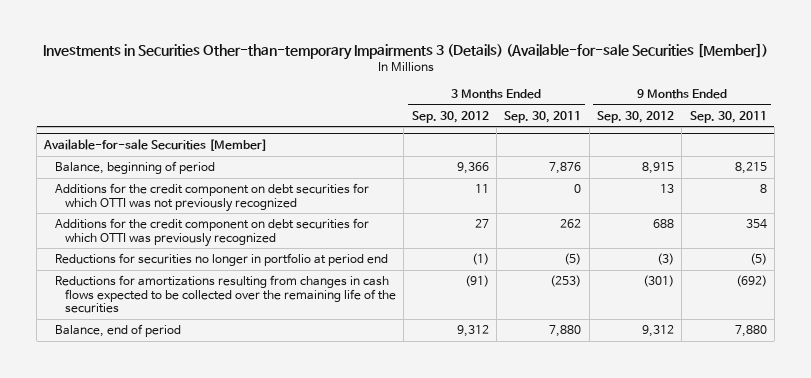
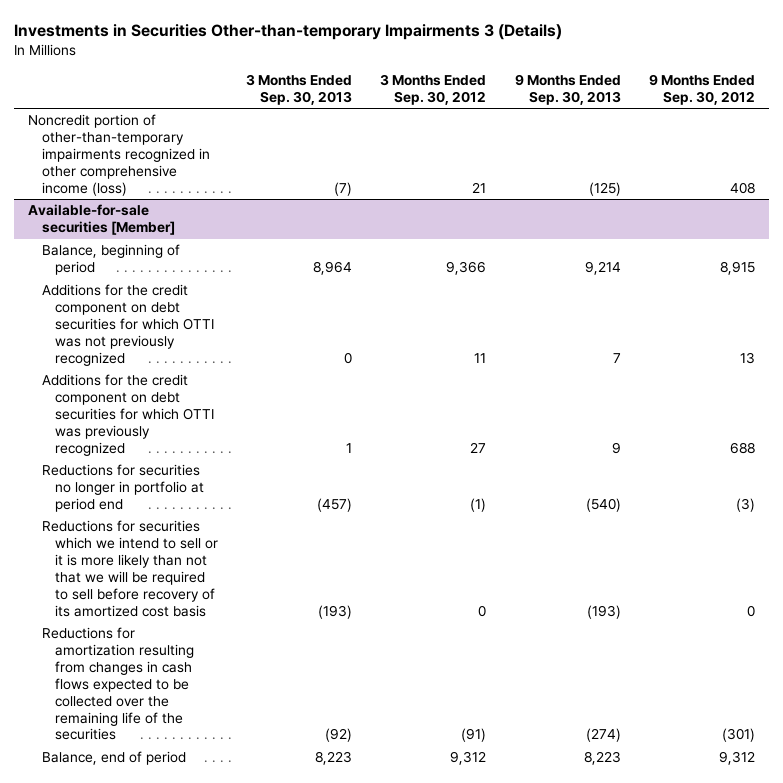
[42,42,768,60] Investments in Securities Other-than-temporary Impairments 3 (Details) (Available-for-sale Securities [Member]) -> [13,23,562,40] Investments in Securities Other-than-temporary Impairments 3 (Details)
[504,110,582,123] Sep. 30, 2011 -> none
[689,110,767,123] Sep. 30, 2011 -> none
none -> [246,74,353,106] 3 Months Ended Sep. 30, 2013
none -> [514,74,621,106] 9 Months Ended Sep. 30, 2013
none -> [28,114,210,196] Noncredit portion of other-than-temporary impairments recognized in other comprehensive income (loss)
[43,138,268,151] Available-for-sale Securities [Member] -> [28,204,175,236] Available-for-sale securities [Member]
none -> [41,520,218,617] Reductions for securities which we intend to sell or it is more likely than not that we will be required to sell before recovery of its amortized cost basis
[54,275,396,314] Reductions for amortizations resulting from changes in cash flows expected to be collected over the remaining life of the securities -> [41,627,194,741] Reductions for amortization resulting from changes in cash flows expected to be collected over the remaining life of the securities

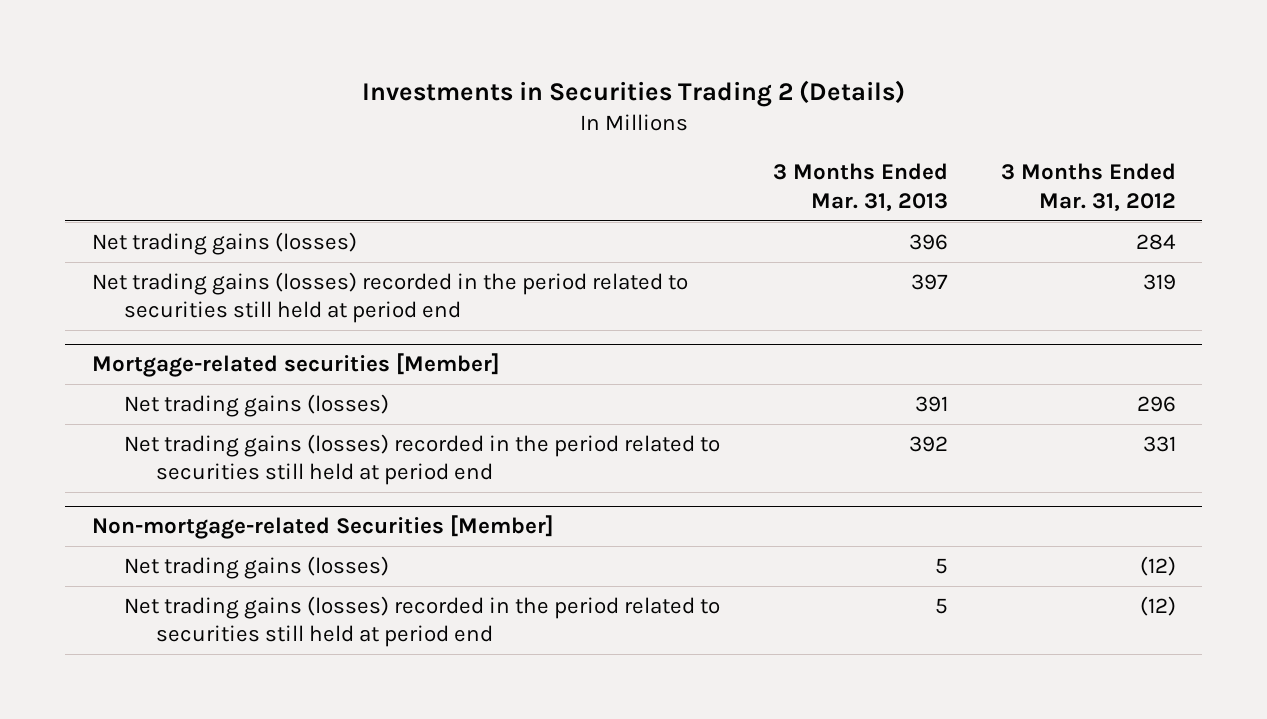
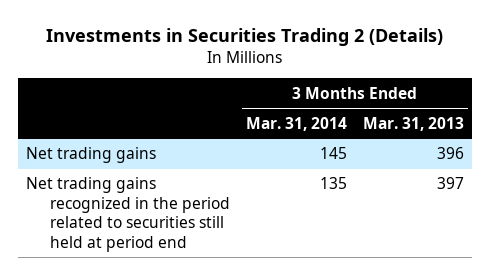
[1000,163,1176,212] 3 Months Ended Mar. 31, 2012 -> none
none -> [245,116,347,131] Mar. 31, 2014
[91,353,500,378] Mortgage-related securities [Member] -> none
[123,394,389,418] Net trading gains (losses) -> none
[123,434,720,486] Net trading gains (losses) recorded in the period related to securities still held at period end -> none
[91,515,554,540] Non-mortgage-related Securities [Member] -> none
[123,556,389,580] Net trading gains (losses) -> none
[123,596,720,648] Net trading gains (losses) recorded in the period related to securities still held at period end -> none
[91,232,357,256] Net trading gains (losses) -> [26,147,157,164] Net trading gains
[91,272,688,324] Net trading gains (losses) recorded in the period related to securities still held at period end -> [26,177,230,252] Net trading gains recognized in the period related to securities still held at period end

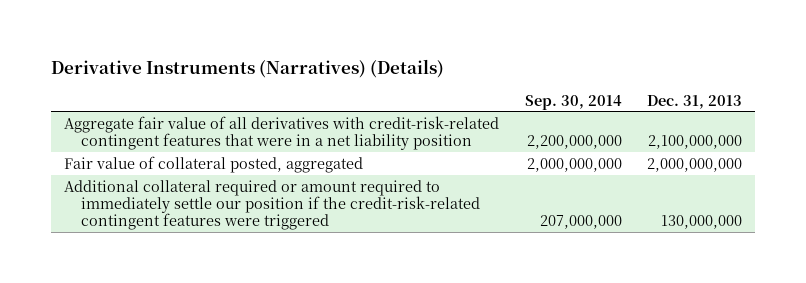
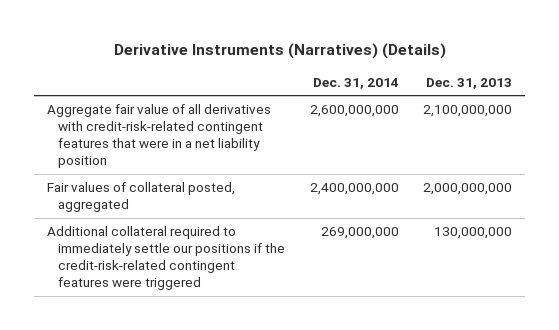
[524,94,622,110] Sep. 30, 2014 -> none
none -> [312,77,399,89] Dec. 31, 2014
[64,155,364,173] Fair value of collateral posted, aggregated -> [46,182,235,213] Fair values of collateral posted, aggregated
[64,179,481,231] Additional collateral required or amount required to immediately settle our position if the credit-risk-related contingent features were triggered -> [46,226,286,290] Additional collateral required to immediately settle our positions if the credit-risk-related contingent features were triggered

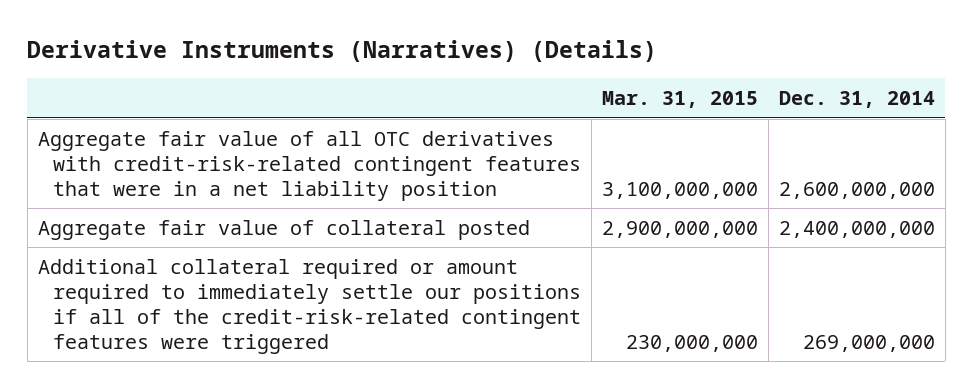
[426,77,513,89] Dec. 31, 2013 -> none
none -> [601,91,758,109] Mar. 31, 2015
[46,104,271,168] Aggregate fair value of all derivatives with credit-risk-related contingent features that were in a net liability position -> [37,130,581,202] Aggregate fair value of all OTC derivatives with credit-risk-related contingent features that were in a net liability position
[46,182,235,213] Fair values of collateral posted, aggregated -> [37,219,530,240] Aggregate fair value of collateral posted
[46,226,286,290] Additional collateral required to immediately settle our positions if the credit-risk-related contingent features were triggered -> [37,258,581,355] Additional collateral required or amount required to immediately settle our positions if all of the credit-risk-related contingent features were triggered

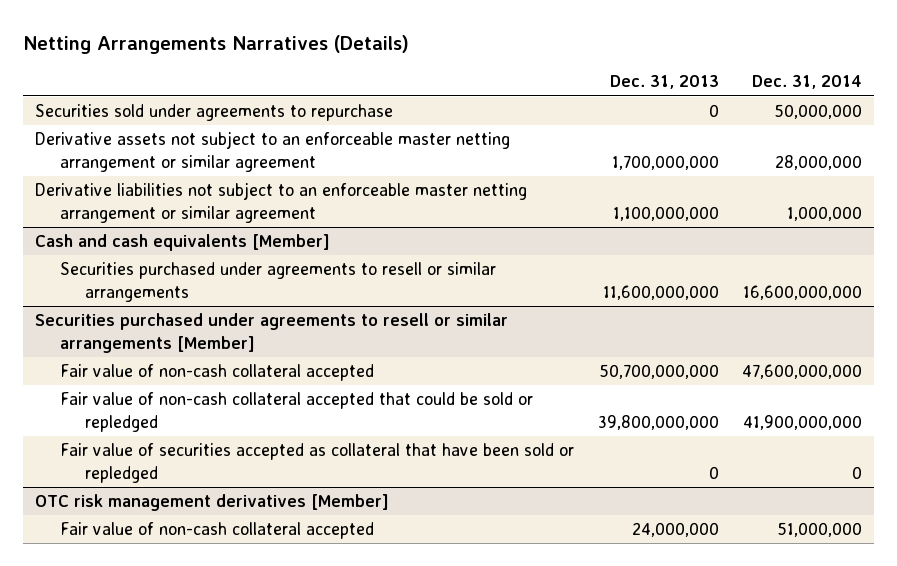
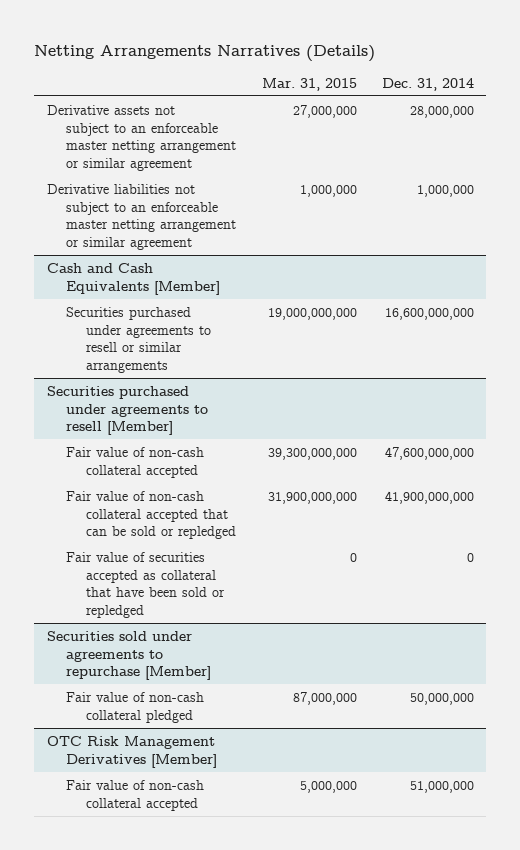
[609,75,719,90] Dec. 31, 2013 -> none
none -> [261,77,357,91] Mar. 31, 2015
[34,104,393,122] Securities sold under agreements to repurchase -> none
[34,234,330,252] Cash and cash equivalents [Member] -> [46,262,221,295] Cash and Cash Equivalents [Member]
[34,313,508,353] Securities purchased under agreements to resell or similar arrangements [Member] -> [46,385,209,436] Securities purchased under agreements to resell [Member]
[60,392,534,432] Fair value of non-cash collateral accepted that could be sold or repledged -> [66,490,236,540] Fair value of non-cash collateral accepted that can be sold or repledged
none -> [46,630,212,681] Securities sold under agreements to repurchase [Member]
none -> [66,691,205,723] Fair value of non-cash collateral pledged
[34,494,389,512] OTC risk management derivatives [Member] -> [46,735,218,768] OTC Risk Management Derivatives [Member]

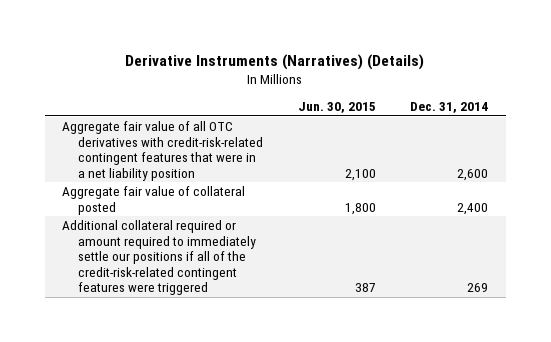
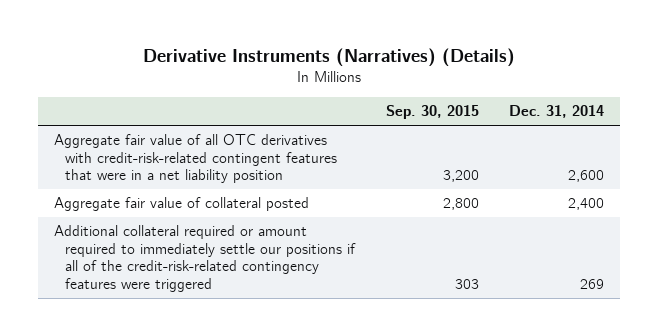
[297,102,376,114] Jun. 30, 2015 -> none
none -> [385,105,479,120] Sep. 30, 2015
[62,220,257,296] Additional collateral required or amount required to immediately settle our positions if all of the credit-risk-related contingent features were triggered -> [53,225,357,292] Additional collateral required or amount required to immediately settle our positions if all of the credit-risk-related contingency features were triggered

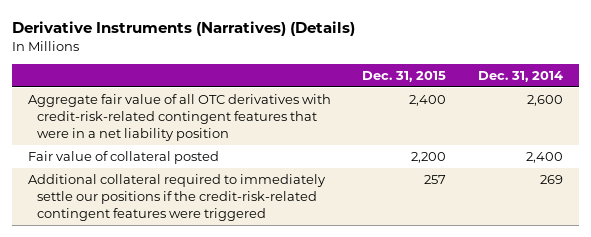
[385,105,479,120] Sep. 30, 2015 -> none
none -> [362,70,447,82] Dec. 31, 2015
[53,197,309,212] Aggregate fair value of collateral posted -> [27,151,219,165] Fair value of collateral posted
[53,225,357,292] Additional collateral required or amount required to immediately settle our positions if all of the credit-risk-related contingency features were triggered -> [27,174,326,222] Additional collateral required to immediately settle our positions if the credit-risk-related contingent features were triggered

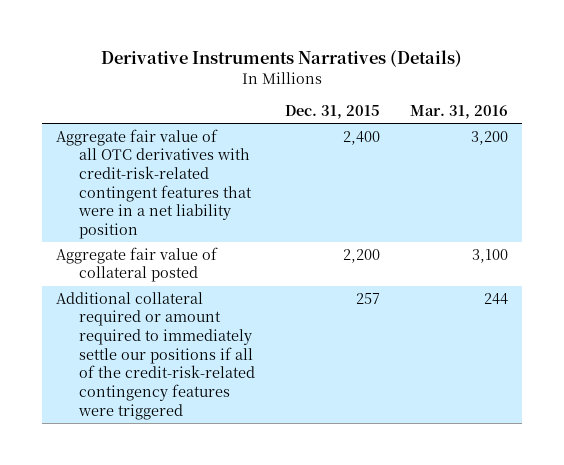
[12,20,356,36] Derivative Instruments (Narratives) (Details) -> [101,50,463,68] Derivative Instruments Narratives (Details)
[478,70,564,82] Dec. 31, 2014 -> none
none -> [409,104,508,119] Mar. 31, 2016
[27,151,219,165] Fair value of collateral posted -> [56,246,219,283] Aggregate fair value of collateral posted
[27,174,326,222] Additional collateral required to immediately settle our positions if the credit-risk-related contingent features were triggered -> [56,291,256,420] Additional collateral required or amount required to immediately settle our positions if all of the credit-risk-related contingency features were triggered

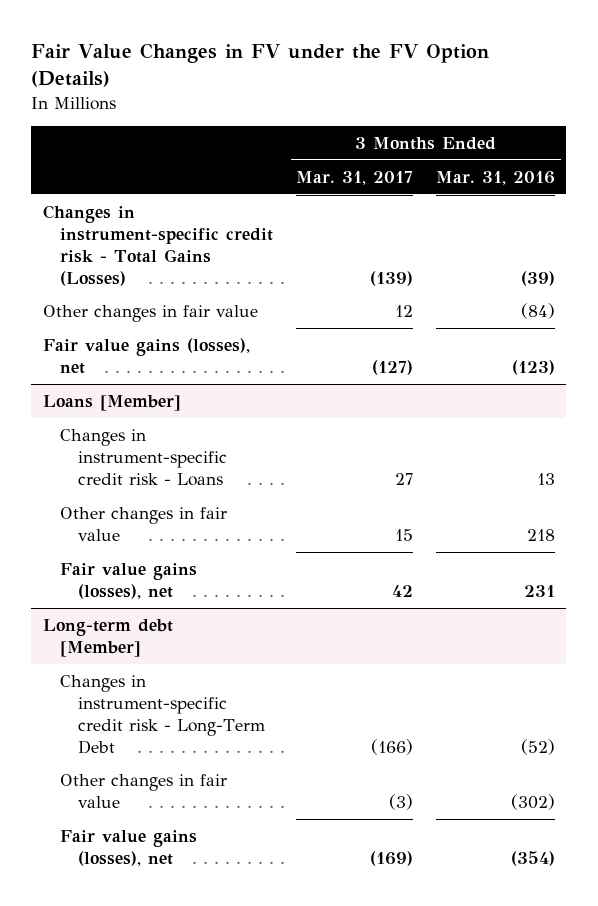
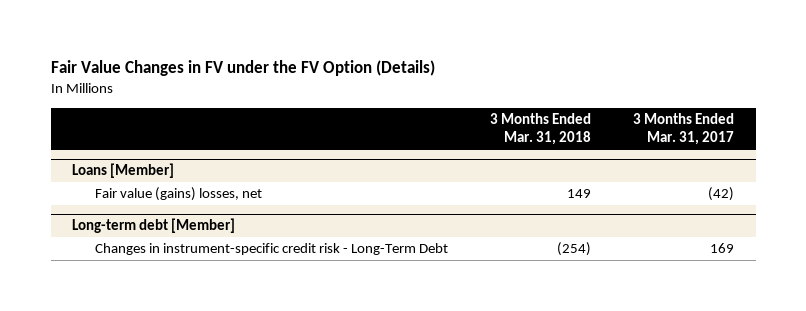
[435,170,555,185] Mar. 31, 2016 -> none
none -> [490,112,592,146] 3 Months Ended Mar. 31, 2018
[42,204,274,286] Changes in instrument-specific credit risk - Total Gains (Losses) -> none
[42,304,258,322] Other changes in fair value -> none
[42,337,250,374] Fair value gains (losses), net -> none
[60,428,228,486] Changes in instrument-specific credit risk - Loans -> none
[60,506,228,541] Other changes in fair value -> none
[60,562,198,599] Fair value gains (losses), net -> [94,187,262,202] Fair value (gains) losses, net
[392,584,414,597] 42 -> [708,187,735,202] (42)
[60,773,228,808] Other changes in fair value -> none
[60,829,198,866] Fair value gains (losses), net -> none
[371,738,414,755] (166) -> [710,243,735,254] 169

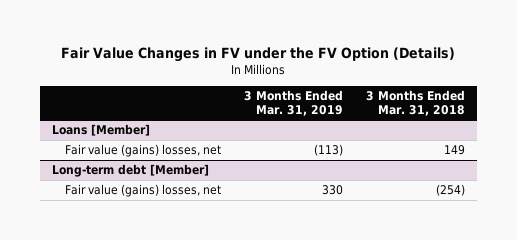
[633,112,735,146] 3 Months Ended Mar. 31, 2017 -> none
none -> [243,90,343,116] 3 Months Ended Mar. 31, 2019
[94,243,448,256] Changes in instrument-specific credit risk - Long-Term Debt -> [64,184,221,198] Fair value (gains) losses, net

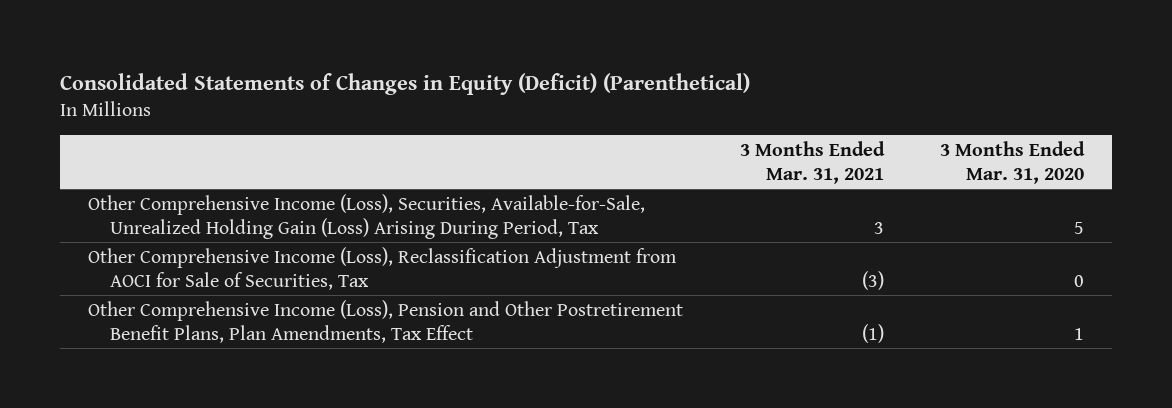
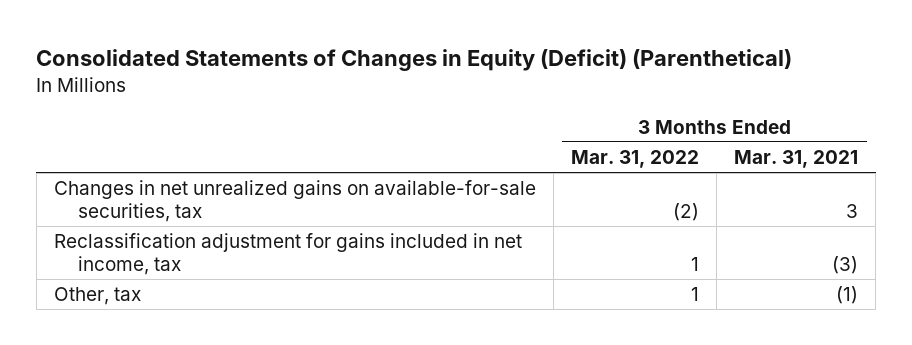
[940,140,1086,184] 3 Months Ended Mar. 31, 2020 -> none
none -> [571,150,700,169] Mar. 31, 2022
[88,193,646,239] Other Comprehensive Income (Loss), Securities, Available-for-Sale, Unrealized Holding Gain (Loss) Arising During Period, Tax -> [53,180,536,223] Changes in net unrealized gains on available-for-sale securities, tax
[88,246,678,290] Other Comprehensive Income (Loss), Reclassification Adjustment from AOCI for Sale of Securities, Tax -> [53,233,522,276] Reclassification adjustment for gains included in net income, tax
[88,299,684,343] Other Comprehensive Income (Loss), Pension and Other Postretirement Benefit Plans, Plan Amendments, Tax Effect -> [53,287,141,306] Other, tax

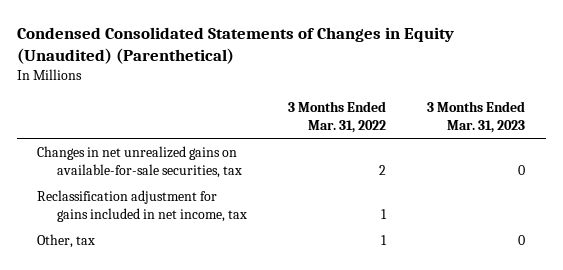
[36,49,793,72] Consolidated Statements of Changes in Equity (Deficit) (Parenthetical) -> [16,27,454,65] Condensed Consolidated Statements of Changes in Equity (Unaudited) (Parenthetical)
[734,150,859,169] Mar. 31, 2021 -> none
none -> [427,101,526,134] 3 Months Ended Mar. 31, 2023
[673,203,700,222] (2) -> [379,164,387,175] 2

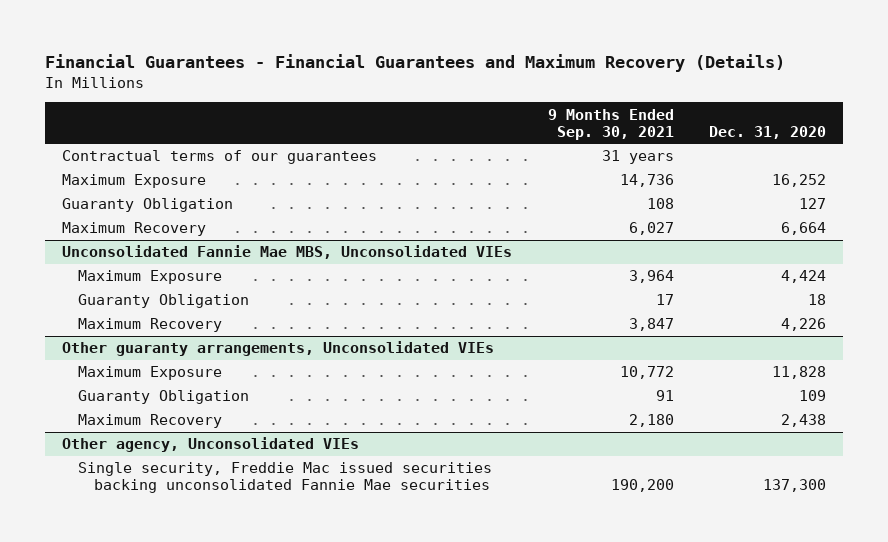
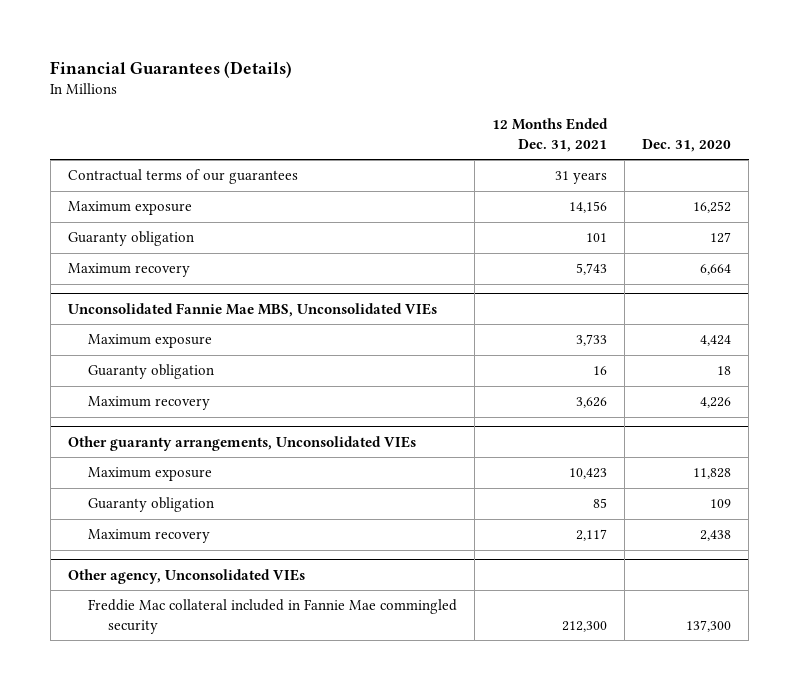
[44,53,785,72] Financial Guarantees - Financial Guarantees and Maximum Recovery (Details) -> [50,60,293,78] Financial Guarantees (Details)
[547,108,674,140] 9 Months Ended Sep. 30, 2021 -> none
none -> [492,118,609,153] 12 Months Ended Dec. 31, 2021
[62,174,207,189] Maximum Exposure -> [67,201,192,216] Maximum exposure
[62,198,234,213] Guaranty Obligation -> [67,231,194,247] Guaranty obligation
[62,222,207,237] Maximum Recovery -> [67,263,190,278] Maximum recovery
[78,270,223,285] Maximum Exposure -> [87,334,212,349] Maximum exposure
[78,294,250,309] Guaranty Obligation -> [87,364,214,380] Guaranty obligation
[78,318,223,333] Maximum Recovery -> [87,396,210,411] Maximum recovery
[78,366,223,381] Maximum Exposure -> [87,467,212,482] Maximum exposure
[78,390,250,405] Guaranty Obligation -> [87,497,214,513] Guaranty obligation
[78,414,223,429] Maximum Recovery -> [87,529,210,544] Maximum recovery
[78,462,493,494] Single security, Freddie Mac issued securities backing unconsolidated Fannie Mae securities -> [87,599,457,634] Freddie Mac collateral included in Fannie Mae commingled security

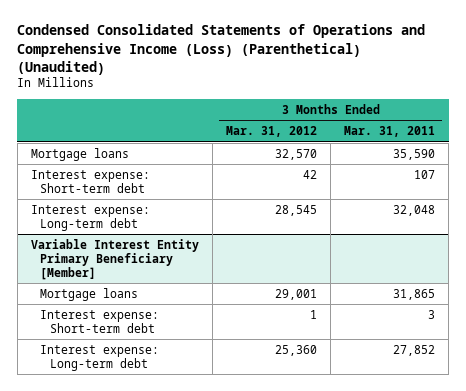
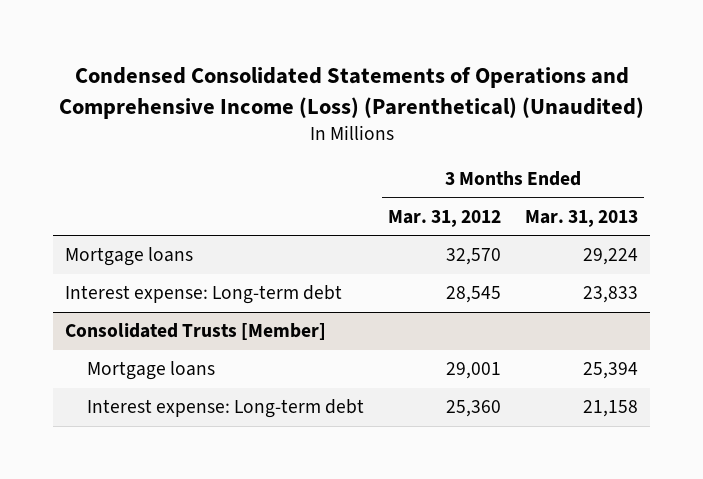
[344,126,436,138] Mar. 31, 2011 -> none
none -> [525,209,639,227] Mar. 31, 2013
[30,169,150,193] Interest expense: Short-term debt -> none
[30,238,199,280] Variable Interest Entity Primary Beneficiary [Member] -> none
none -> [64,323,326,341] Consolidated Trusts [Member]
[40,309,160,333] Interest expense: Short-term debt -> none

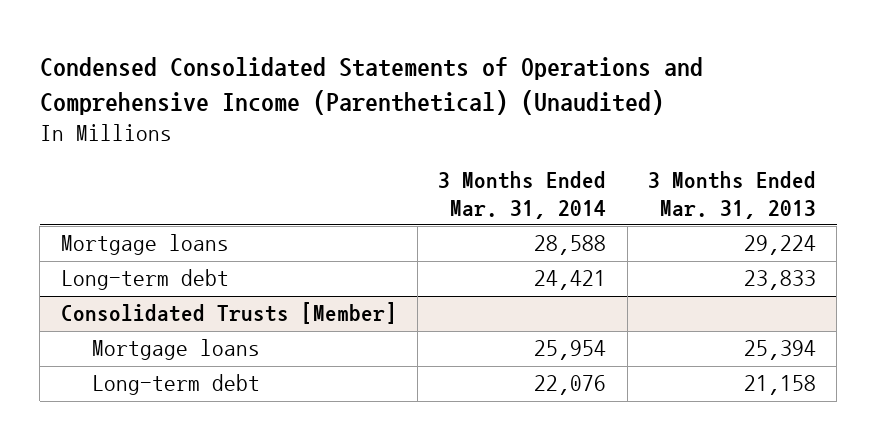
[58,67,644,119] Condensed Consolidated Statements of Operations and Comprehensive Income (Loss) (Parenthetical) (Unaudited) -> [39,56,703,115] Condensed Consolidated Statements of Operations and Comprehensive Income (Parenthetical) (Unaudited)
[388,209,502,227] Mar. 31, 2012 -> none
none -> [438,170,607,219] 3 Months Ended Mar. 31, 2014
[64,285,342,305] Interest expense: Long-term debt -> [60,269,229,291] Long-term debt
[86,399,364,419] Interest expense: Long-term debt -> [91,374,260,396] Long-term debt

